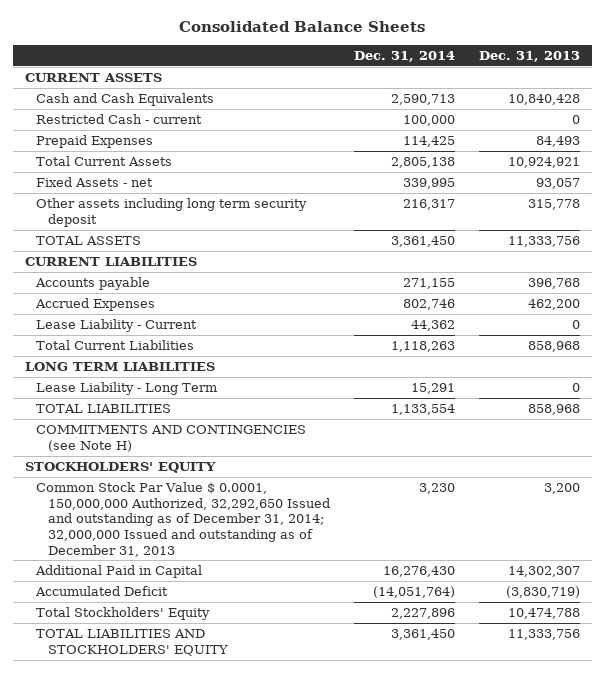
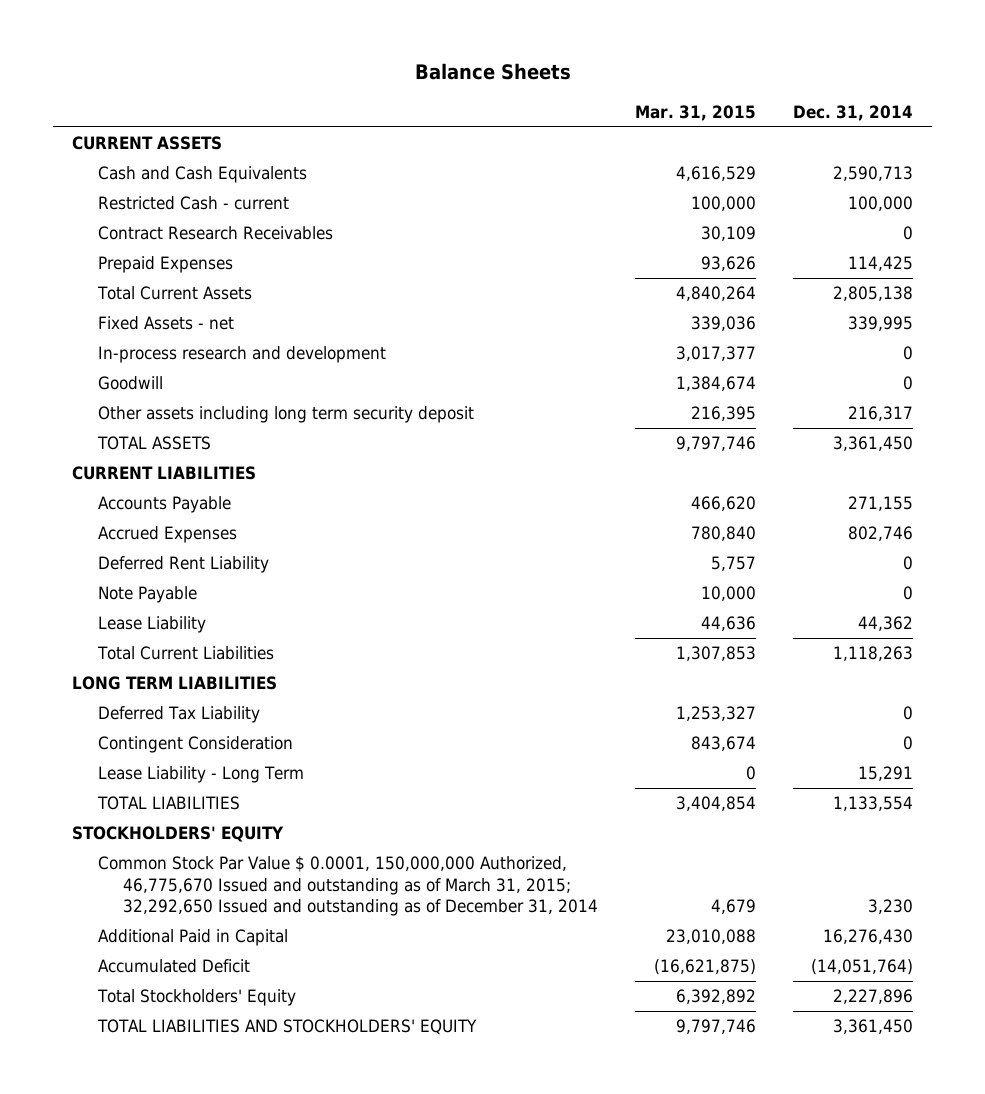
[179,21,426,33] Consolidated Balance Sheets -> [414,63,571,81] Balance Sheets
[479,50,581,62] Dec. 31, 2013 -> none
none -> [635,104,757,121] Mar. 31, 2015
none -> [97,226,333,241] Contract Research Receivables
none -> [97,346,386,364] In-process research and development
none -> [97,376,163,391] Goodwill
[35,277,151,291] Accounts payable -> [97,496,231,514] Accounts Payable
none -> [97,556,269,574] Deferred Rent Liability
none -> [97,586,197,604] Note Payable
[36,319,198,333] Lease Liability - Current -> [97,616,206,634] Lease Liability
none -> [97,706,260,724] Deferred Tax Liability
none -> [97,736,293,754] Contingent Consideration
[36,425,307,452] COMMITMENTS AND CONTINGENCIES (see Note H) -> none
[36,482,330,557] Common Stock Par Value $ 0.0001, 150,000,000 Authorized, 32,292,650 Issued and outstanding as of December 31, 2014; 32,000,000 Issued and outstanding as of December 31, 2013 -> [97,856,599,916] Common Stock Par Value $ 0.0001, 150,000,000 Authorized, 46,775,670 Issued and outstanding as of March 31, 2015; 32,292,650 Issued and outstanding as of December 31, 2014

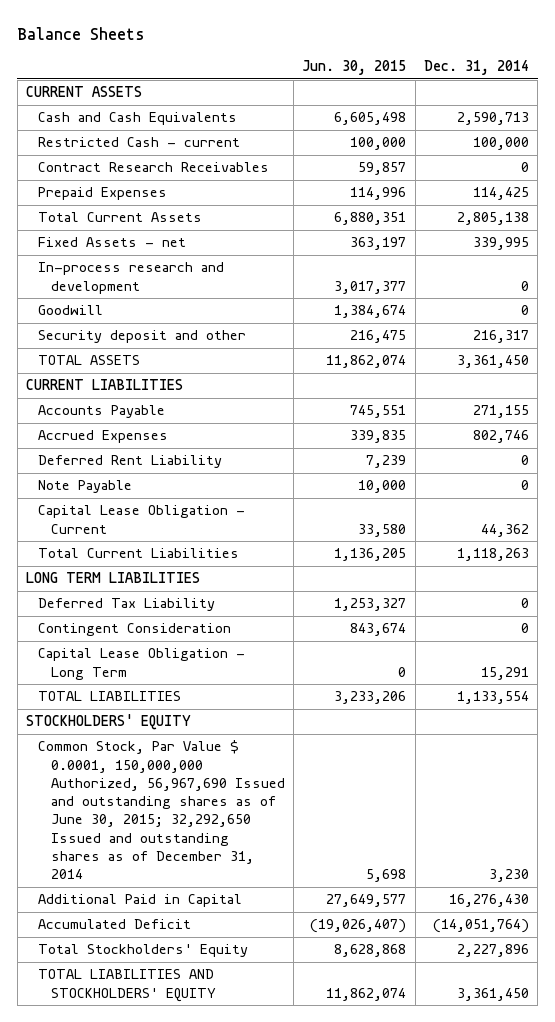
[635,104,757,121] Mar. 31, 2015 -> none
none -> [302,60,407,76] Jun. 30, 2015
[97,406,474,424] Other assets including long term security deposit -> [38,330,247,344] Security deposit and other
[97,616,206,634] Lease Liability -> [38,505,246,534] Capital Lease Obligation - Current
[97,766,304,784] Lease Liability - Long Term -> [38,648,246,680] Capital Lease Obligation - Long Term
[97,856,599,916] Common Stock Par Value $ 0.0001, 150,000,000 Authorized, 46,775,670 Issued and outstanding as of March 31, 2015; 32,292,650 Issued and outstanding as of December 31, 2014 -> [38,740,285,880] Common Stock, Par Value $ 0.0001, 150,000,000 Authorized, 56,967,690 Issued and outstanding shares as of June 30, 2015; 32,292,650 Issued and outstanding shares as of December 31, 2014

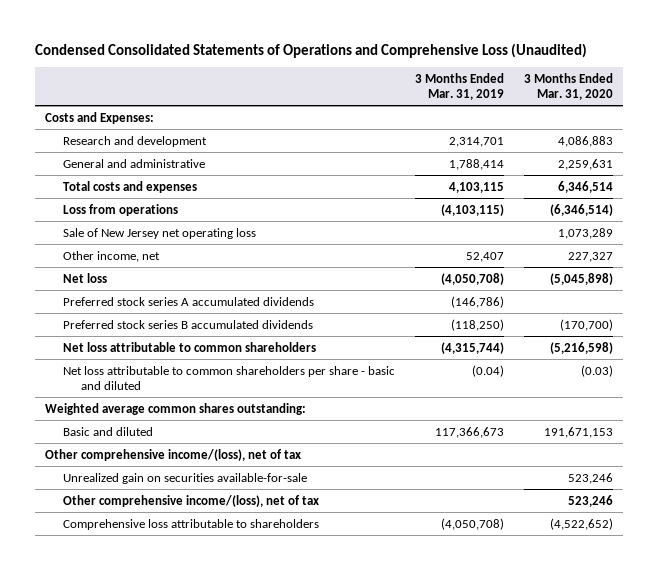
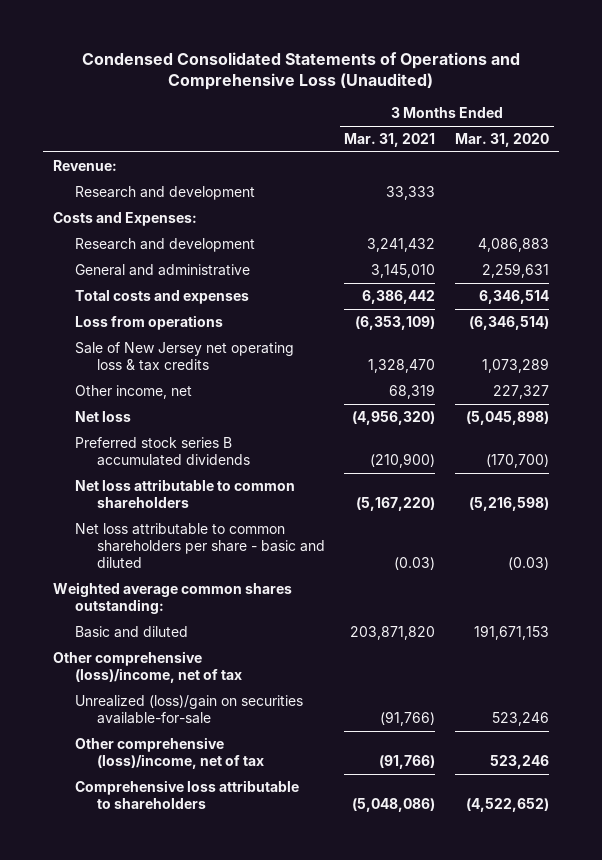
[414,72,504,100] 3 Months Ended Mar. 31, 2019 -> none
none -> [344,132,436,147] Mar. 31, 2021
none -> [52,159,117,171] Revenue:
none -> [74,185,255,200] Research and development
[63,227,257,239] Sale of New Jersey net operating loss -> [74,341,294,372] Sale of New Jersey net operating loss & tax credits
[63,296,315,306] Preferred stock series A accumulated dividends -> none
[44,448,301,461] Other comprehensive income/(loss), net of tax -> [52,650,242,684] Other comprehensive (loss)/income, net of tax
[63,472,308,484] Unrealized gain on securities available-for-sale -> [74,694,303,725] Unrealized (loss)/gain on securities available-for-sale
[63,494,320,507] Other comprehensive income/(loss), net of tax -> [74,736,264,770] Other comprehensive (loss)/income, net of tax

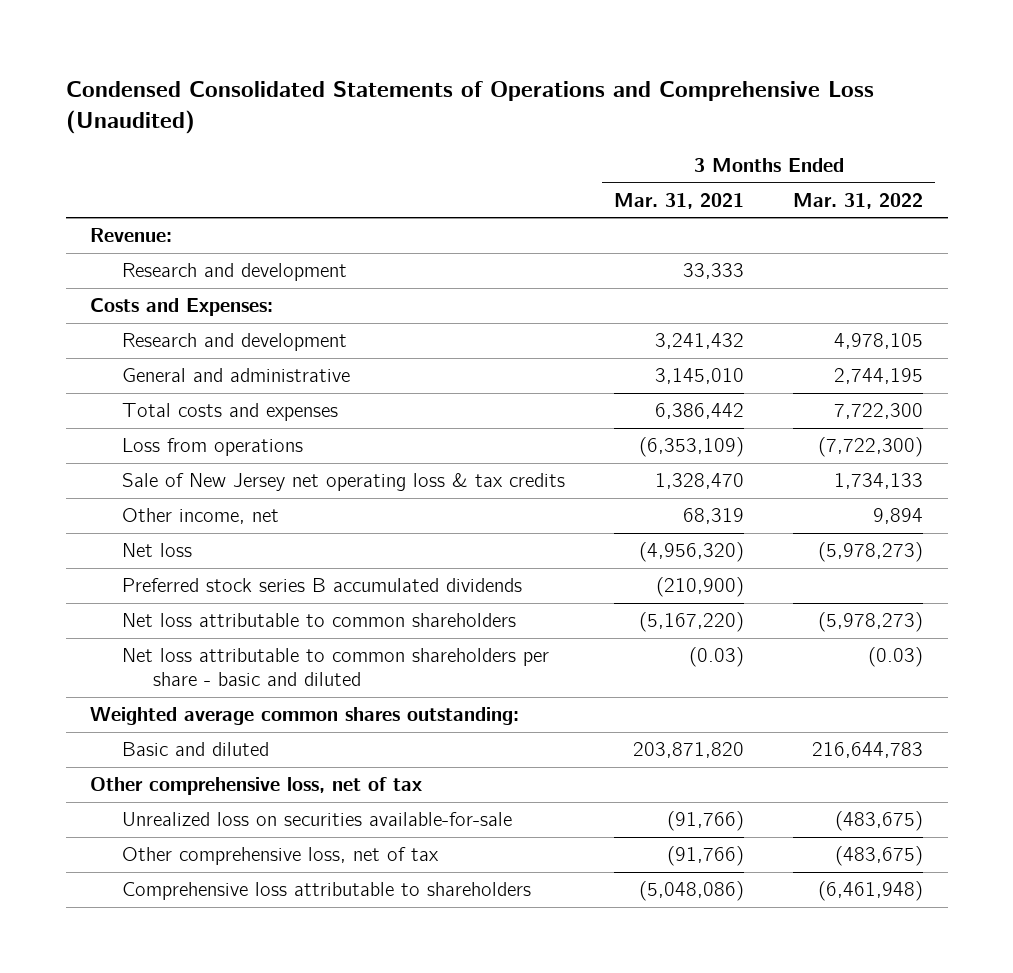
[455,132,550,147] Mar. 31, 2020 -> none
none -> [793,192,924,209] Mar. 31, 2022
[52,650,242,684] Other comprehensive (loss)/income, net of tax -> [90,777,423,796] Other comprehensive loss, net of tax
[74,694,303,725] Unrealized (loss)/gain on securities available-for-sale -> [121,812,512,827] Unrealized loss on securities available-for-sale
[74,736,264,770] Other comprehensive (loss)/income, net of tax -> [121,847,439,866] Other comprehensive loss, net of tax

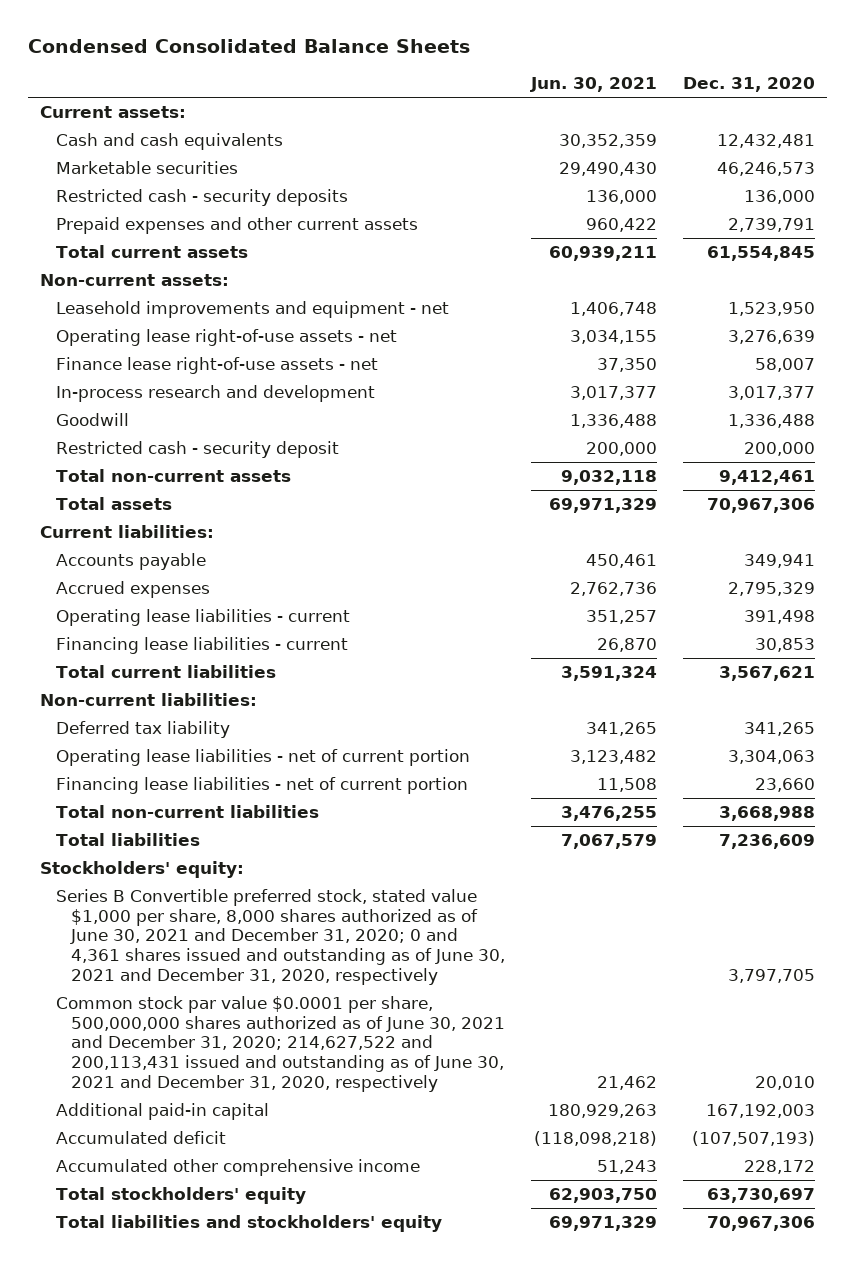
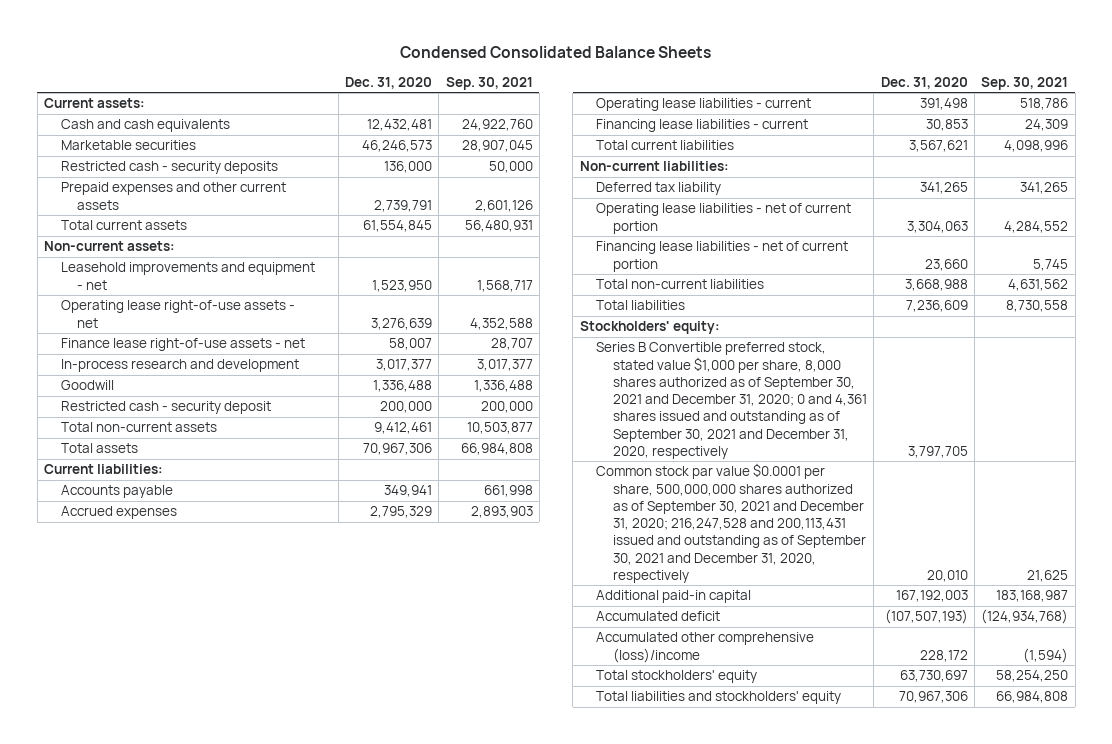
[529,77,657,93] Jun. 30, 2021 -> none
none -> [445,76,533,90] Sep. 30, 2021
[55,888,505,985] Series B Convertible preferred stock, stated value $1,000 per share, 8,000 shares authorized as of June 30, 2021 and December 31, 2020; 0 and 4,361 shares issued and outstanding as of June 30, 2021 and December 31, 2020, respectively -> [596,342,868,459] Series B Convertible preferred stock, stated value $1,000 per share, 8,000 shares authorized as of September 30, 2021 and December 31, 2020; 0 and 4,361 shares issued and outstanding as of September 30, 2021 and December 31, 2020, respectively
[55,995,505,1092] Common stock par value $0.0001 per share, 500,000,000 shares authorized as of June 30, 2021 and December 31, 2020; 214,627,522 and 200,113,431 issued and outstanding as of June 30, 2021 and December 31, 2020, respectively -> [596,463,867,583] Common stock par value $0.0001 per share, 500,000,000 shares authorized as of September 30, 2021 and December 31, 2020; 216,247,528 and 200,113,431 issued and outstanding as of September 30, 2021 and December 31, 2020, respectively
[55,1158,420,1176] Accumulated other comprehensive income -> [596,632,815,663] Accumulated other comprehensive (loss)/income

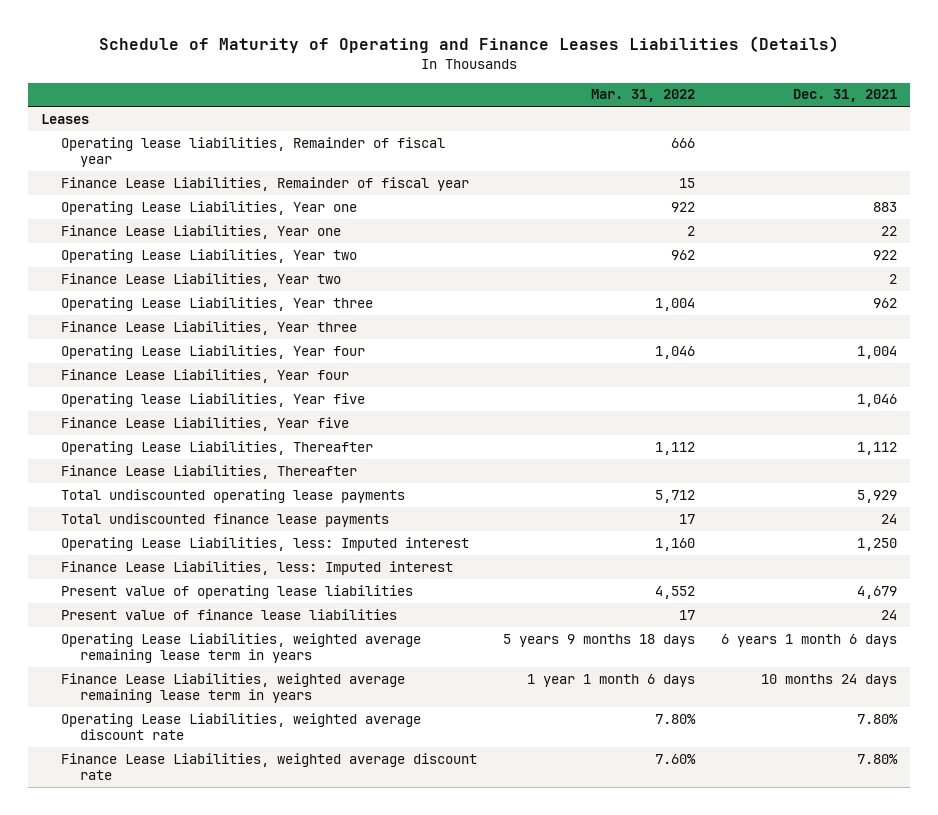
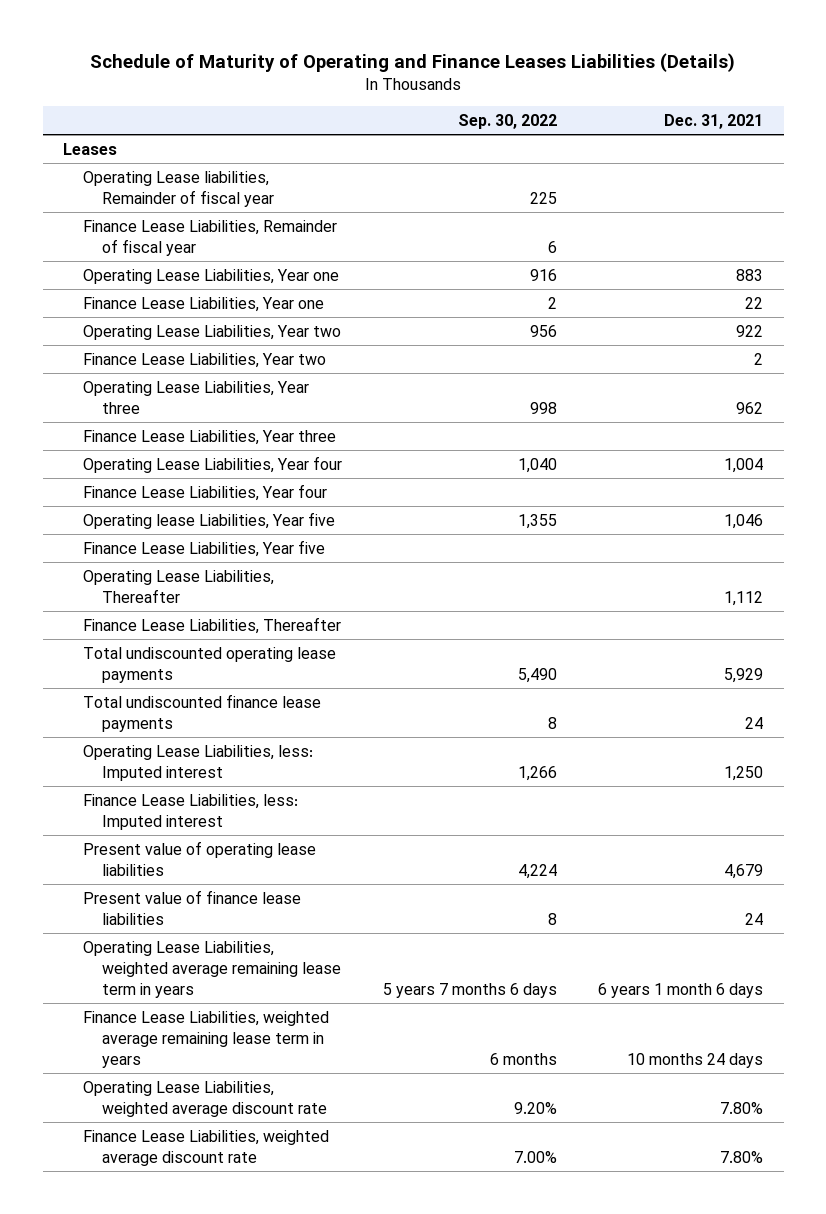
[590,89,695,103] Mar. 31, 2022 -> none
none -> [457,114,557,130] Sep. 30, 2022
[60,136,445,168] Operating lease liabilities, Remainder of fiscal year -> [82,170,274,207] Operating Lease liabilities, Remainder of fiscal year

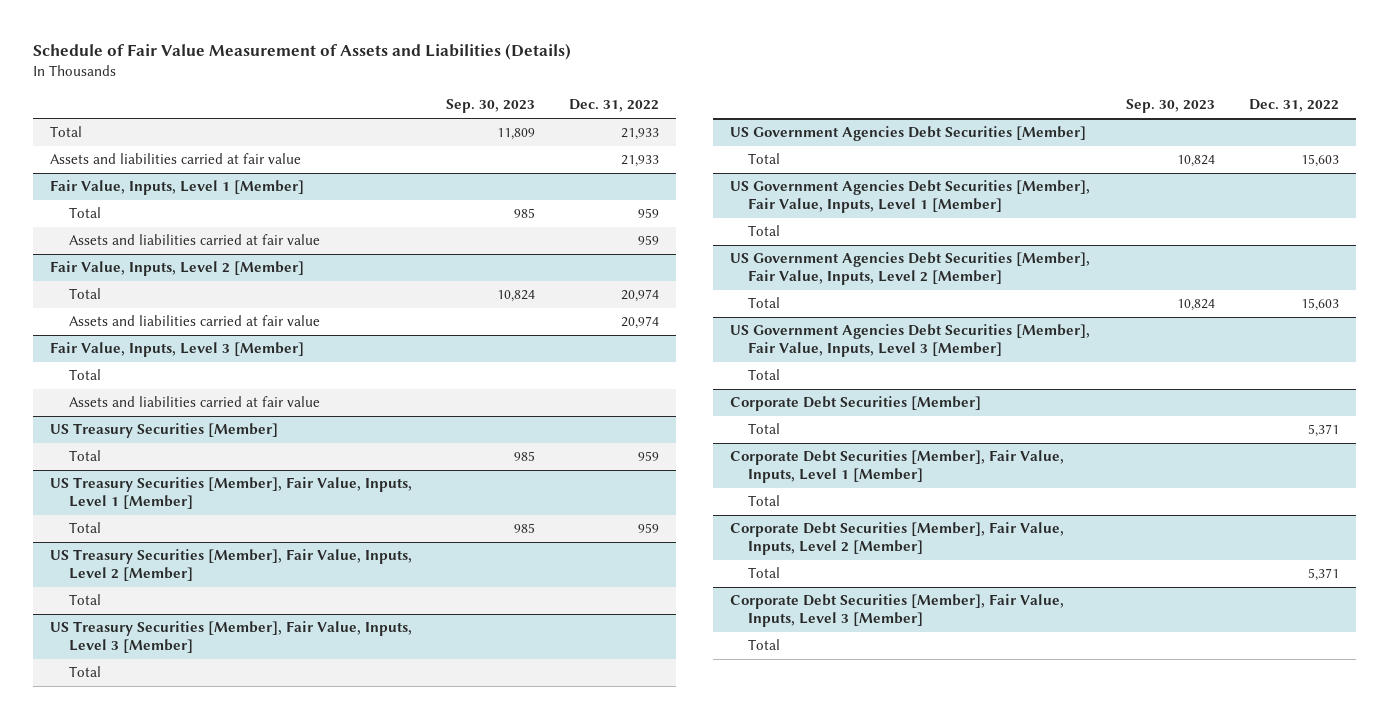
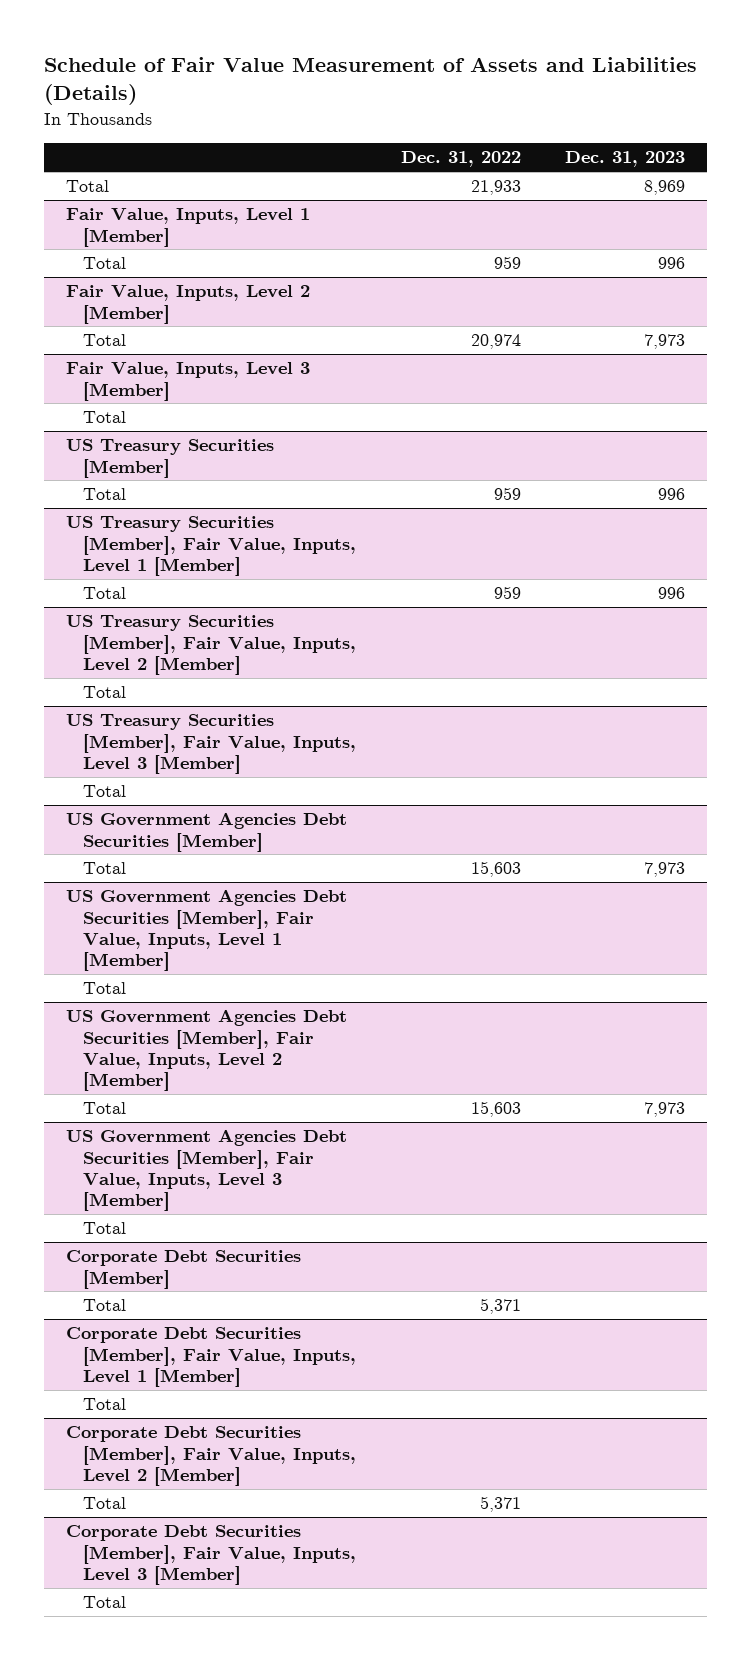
[445,99,535,114] Sep. 30, 2023 -> none
none -> [565,151,686,168] Dec. 31, 2023
[49,153,301,165] Assets and liabilities carried at fair value -> none
[68,234,320,246] Assets and liabilities carried at fair value -> none
[68,315,320,327] Assets and liabilities carried at fair value -> none
[68,396,320,408] Assets and liabilities carried at fair value -> none

